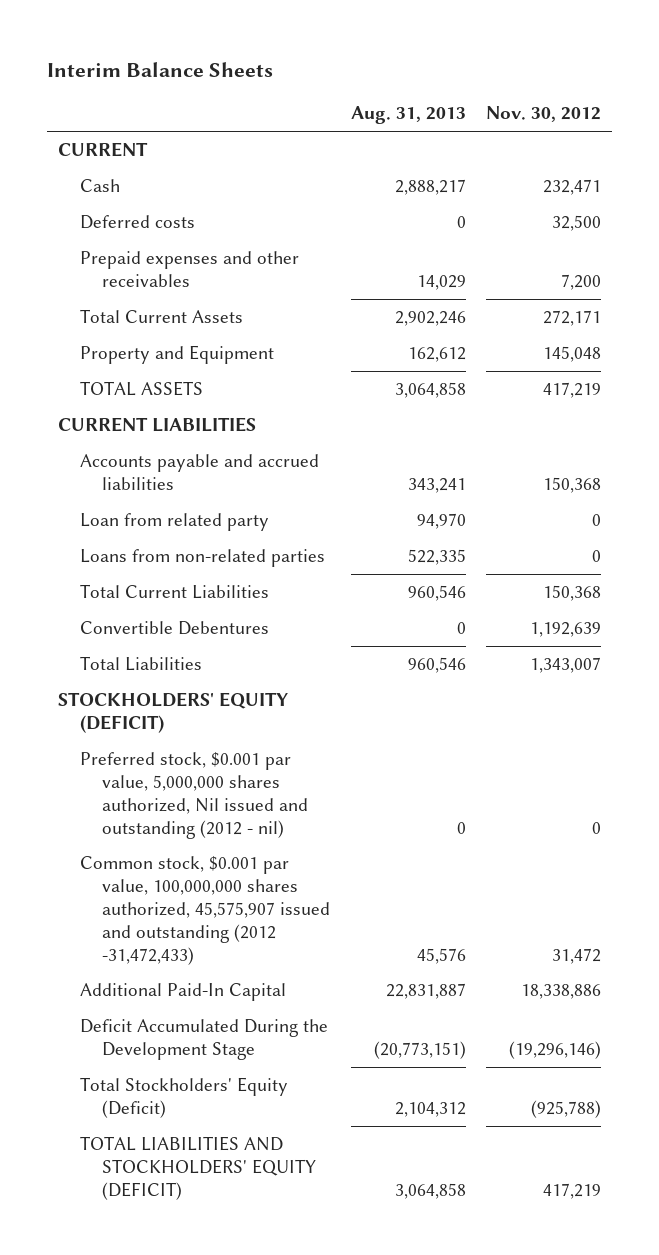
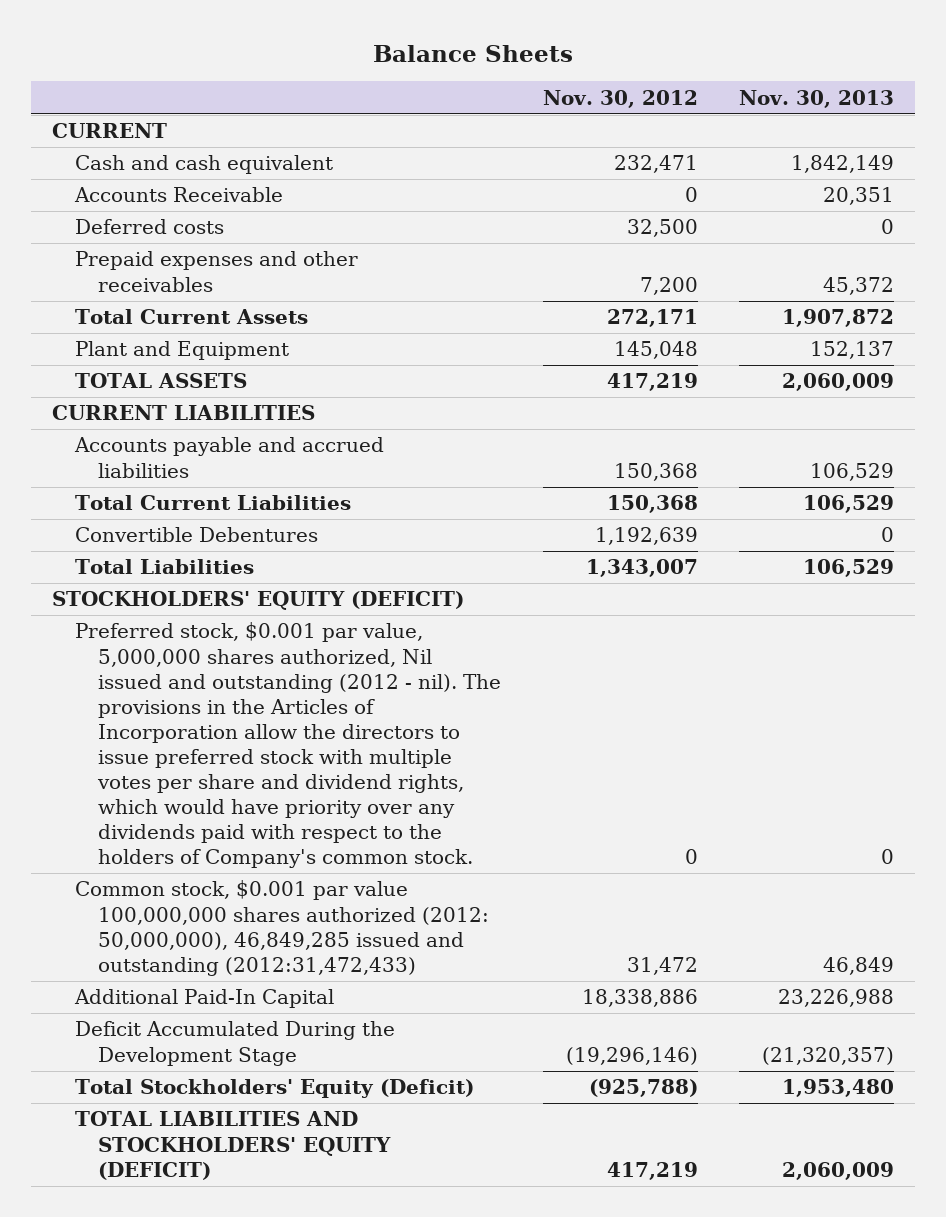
[47,61,274,77] Interim Balance Sheets -> [373,44,574,62] Balance Sheets
[350,106,466,125] Aug. 31, 2013 -> none
none -> [739,89,895,108] Nov. 30, 2013
[79,179,120,193] Cash -> [74,155,333,175] Cash and cash equivalent
none -> [73,187,283,203] Accounts Receivable
[79,345,274,365] Property and Equipment -> [74,341,289,361] Plant and Equipment
[79,513,269,532] Loan from related party -> none
[79,549,325,568] Loans from non-related parties -> none
[79,752,308,839] Preferred stock, $0.001 par value, 5,000,000 shares authorized, Nil issued and outstanding (2012 - nil) -> [74,622,501,869] Preferred stock, $0.001 par value, 5,000,000 shares authorized, Nil issued and outstanding (2012 - nil). The provisions in the Articles of Incorporation allow the directors to issue preferred stock with multiple votes per share and dividend rights, which would have priority over any dividends paid with respect to the holders of Company's common stock.
[79,856,330,965] Common stock, $0.001 par value, 100,000,000 shares authorized, 45,575,907 issued and outstanding (2012 -31,472,433) -> [74,880,489,976] Common stock, $0.001 par value 100,000,000 shares authorized (2012: 50,000,000), 46,849,285 issued and outstanding (2012:31,472,433)

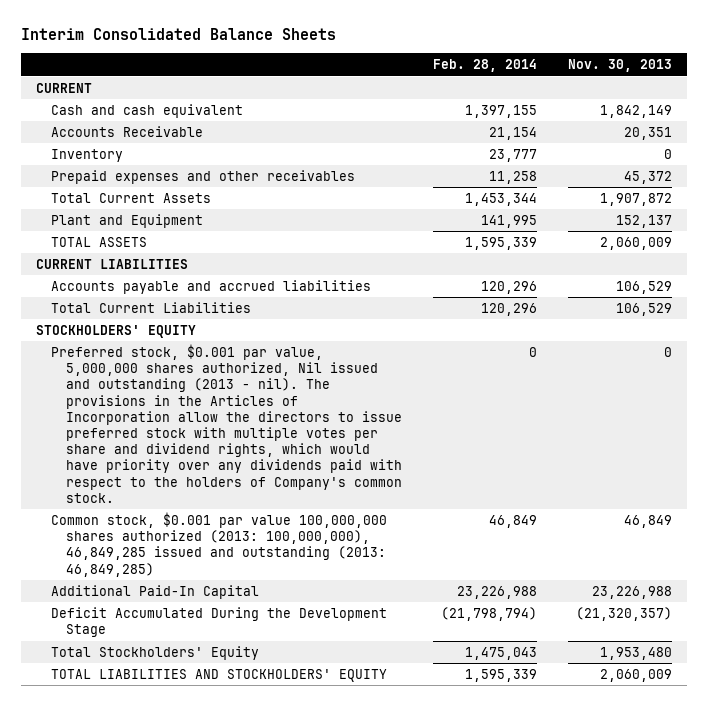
[373,44,574,62] Balance Sheets -> [20,28,336,41] Interim Consolidated Balance Sheets
[542,89,698,108] Nov. 30, 2012 -> none
none -> [432,58,537,72] Feb. 28, 2014
[74,219,224,235] Deferred costs -> none
none -> [51,148,124,162] Inventory
[74,527,318,543] Convertible Debentures -> none
[74,559,254,575] Total Liabilities -> none
[51,591,464,611] STOCKHOLDERS' EQUITY (DEFICIT) -> [36,324,197,338] STOCKHOLDERS' EQUITY
[74,622,501,869] Preferred stock, $0.001 par value, 5,000,000 shares authorized, Nil issued and outstanding (2012 - nil). The provisions in the Articles of Incorporation allow the directors to issue preferred stock with multiple votes per share and dividend rights, which would have priority over any dividends paid with respect to the holders of Company's common stock. -> [51,343,403,503] Preferred stock, $0.001 par value, 5,000,000 shares authorized, Nil issued and outstanding (2013 - nil). The provisions in the Articles of Incorporation allow the directors to issue preferred stock with multiple votes per share and dividend rights, which would have priority over any dividends paid with respect to the holders of Company's common stock.
[74,880,489,976] Common stock, $0.001 par value 100,000,000 shares authorized (2012: 50,000,000), 46,849,285 issued and outstanding (2012:31,472,433) -> [51,511,388,577] Common stock, $0.001 par value 100,000,000 shares authorized (2013: 100,000,000), 46,849,285 issued and outstanding (2013: 46,849,285)
[74,1079,474,1099] Total Stockholders' Equity (Deficit) -> [51,645,260,660] Total Stockholders' Equity
[74,1111,391,1180] TOTAL LIABILITIES AND STOCKHOLDERS' EQUITY (DEFICIT) -> [51,668,388,682] TOTAL LIABILITIES AND STOCKHOLDERS' EQUITY

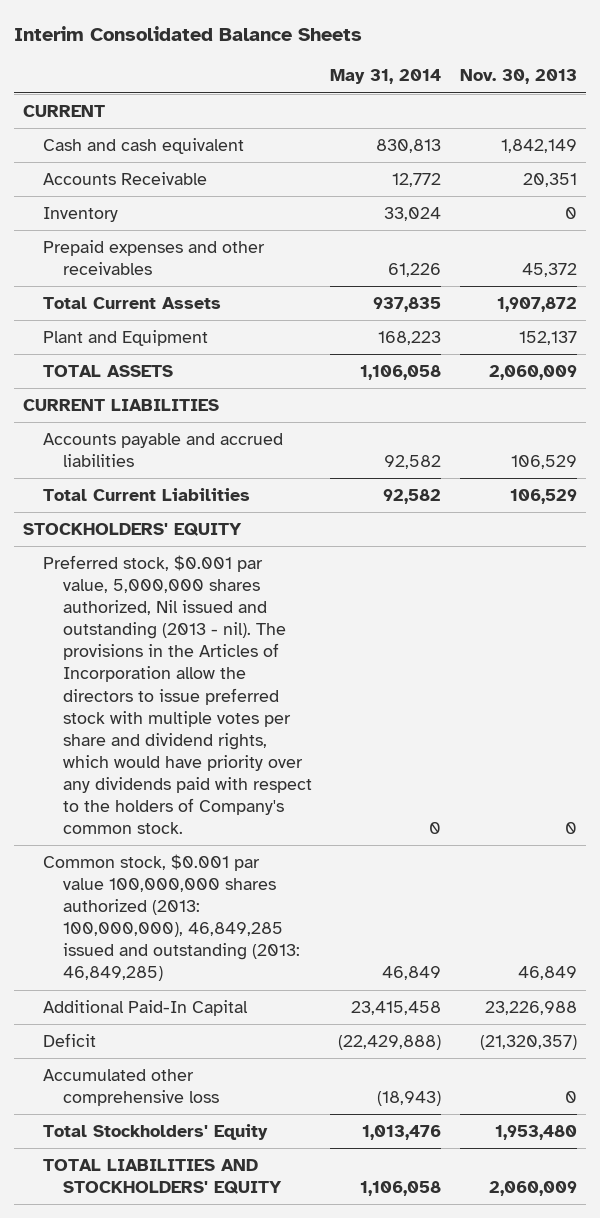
[432,58,537,72] Feb. 28, 2014 -> none
none -> [330,69,442,85] May 31, 2014
[51,606,388,638] Deficit Accumulated During the Development Stage -> [43,1032,97,1047] Deficit
none -> [43,1068,219,1107] Accumulated other comprehensive loss

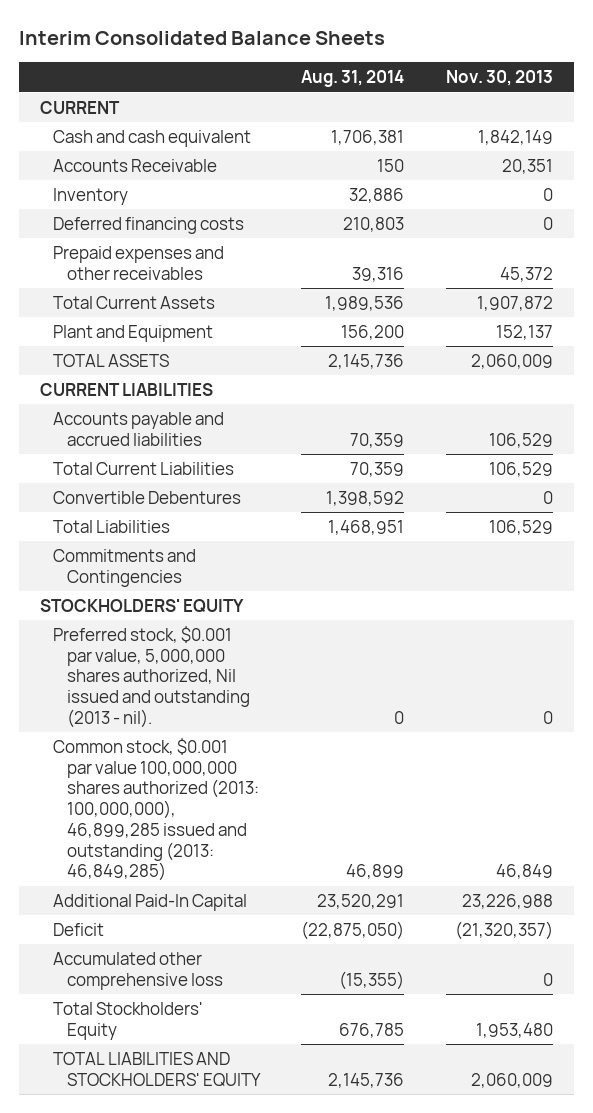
[330,69,442,85] May 31, 2014 -> none
none -> [301,70,405,88] Aug. 31, 2014
none -> [53,216,245,234] Deferred financing costs
none -> [53,490,242,504] Convertible Debentures
none -> [53,519,171,533] Total Liabilities
none -> [53,548,197,587] Commitments and Contingencies
[43,554,312,835] Preferred stock, $0.001 par value, 5,000,000 shares authorized, Nil issued and outstanding (2013 - nil). The provisions in the Articles of Incorporation allow the directors to issue preferred stock with multiple votes per share and dividend rights, which would have priority over any dividends paid with respect to the holders of Company's common stock. -> [53,625,250,728] Preferred stock, $0.001 par value, 5,000,000 shares authorized, Nil issued and outstanding (2013 - nil).
[43,853,300,982] Common stock, $0.001 par value 100,000,000 shares authorized (2013: 100,000,000), 46,849,285 issued and outstanding (2013: 46,849,285) -> [53,737,259,882] Common stock, $0.001 par value 100,000,000 shares authorized (2013: 100,000,000), 46,899,285 issued and outstanding (2013: 46,849,285)

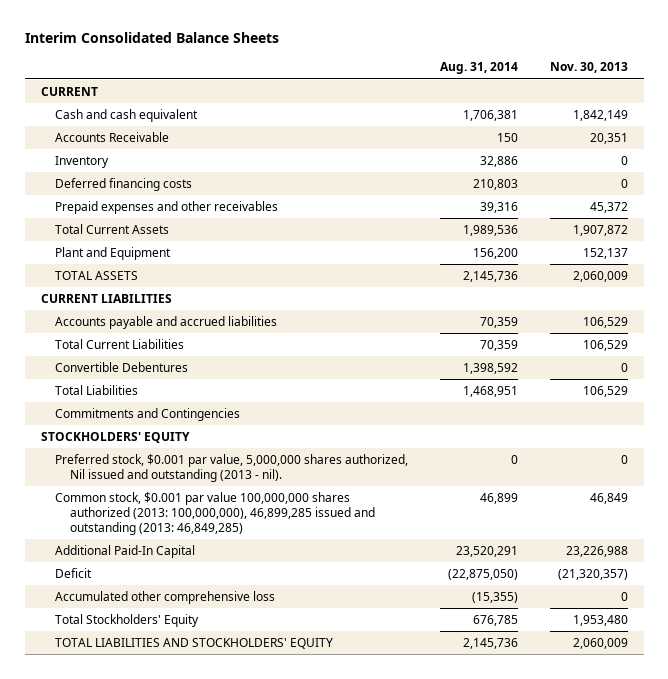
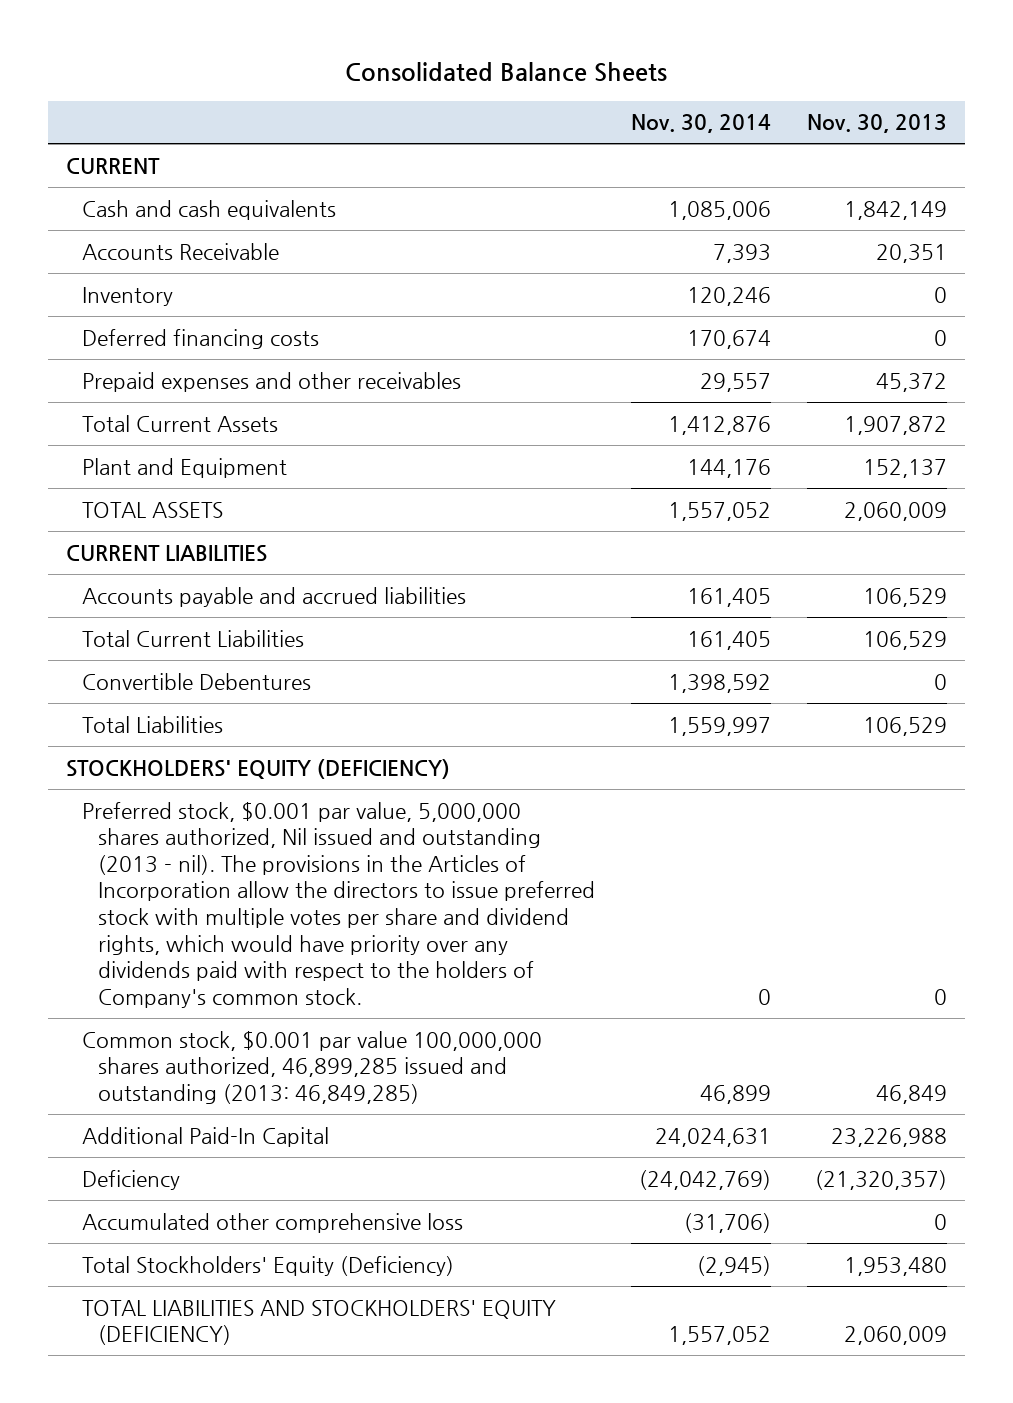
[24,32,279,44] Interim Consolidated Balance Sheets -> [345,62,668,83] Consolidated Balance Sheets
[440,62,519,75] Aug. 31, 2014 -> none
none -> [630,114,771,134] Nov. 30, 2014
[55,108,199,122] Cash and cash equivalent -> [81,199,336,220] Cash and cash equivalents
[55,407,241,421] Commitments and Contingencies -> none
[40,431,190,443] STOCKHOLDERS' EQUITY -> [66,758,451,779] STOCKHOLDERS' EQUITY (DEFICIENCY)
[55,453,409,482] Preferred stock, $0.001 par value, 5,000,000 shares authorized, Nil issued and outstanding (2013 - nil). -> [81,801,595,1008] Preferred stock, $0.001 par value, 5,000,000 shares authorized, Nil issued and outstanding (2013 - nil). The provisions in the Articles of Incorporation allow the directors to issue preferred stock with multiple votes per share and dividend rights, which would have priority over any dividends paid with respect to the holders of Company's common stock.
[55,491,376,535] Common stock, $0.001 par value 100,000,000 shares authorized (2013: 100,000,000), 46,899,285 issued and outstanding (2013: 46,849,285) -> [81,1030,542,1104] Common stock, $0.001 par value 100,000,000 shares authorized, 46,899,285 issued and outstanding (2013: 46,849,285)
[55,567,93,578] Deficit -> [81,1169,180,1190] Deficiency
[55,613,200,627] Total Stockholders' Equity -> [81,1255,454,1276] Total Stockholders' Equity (Deficiency)
[55,637,334,649] TOTAL LIABILITIES AND STOCKHOLDERS' EQUITY -> [81,1299,556,1346] TOTAL LIABILITIES AND STOCKHOLDERS' EQUITY (DEFICIENCY)

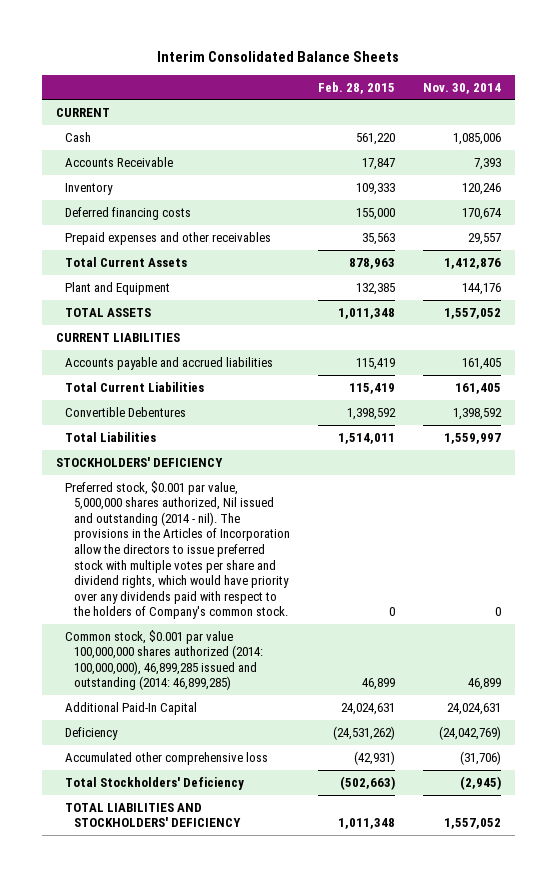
[345,62,668,83] Consolidated Balance Sheets -> [157,50,400,62] Interim Consolidated Balance Sheets
[806,114,947,134] Nov. 30, 2013 -> none
none -> [317,81,395,94] Feb. 28, 2015
[81,199,336,220] Cash and cash equivalents -> [64,131,91,142] Cash
[66,758,451,779] STOCKHOLDERS' EQUITY (DEFICIENCY) -> [55,456,223,467] STOCKHOLDERS' DEFICIENCY
[81,801,595,1008] Preferred stock, $0.001 par value, 5,000,000 shares authorized, Nil issued and outstanding (2013 - nil). The provisions in the Articles of Incorporation allow the directors to issue preferred stock with multiple votes per share and dividend rights, which would have priority over any dividends paid with respect to the holders of Company's common stock. -> [64,480,291,620] Preferred stock, $0.001 par value, 5,000,000 shares authorized, Nil issued and outstanding (2014 - nil). The provisions in the Articles of Incorporation allow the directors to issue preferred stock with multiple votes per share and dividend rights, which would have priority over any dividends paid with respect to the holders of Company's common stock.
[81,1030,542,1104] Common stock, $0.001 par value 100,000,000 shares authorized, 46,899,285 issued and outstanding (2013: 46,849,285) -> [64,629,264,691] Common stock, $0.001 par value 100,000,000 shares authorized (2014: 100,000,000), 46,899,285 issued and outstanding (2014: 46,899,285)
[81,1255,454,1276] Total Stockholders' Equity (Deficiency) -> [64,776,244,790] Total Stockholders' Deficiency
[81,1299,556,1346] TOTAL LIABILITIES AND STOCKHOLDERS' EQUITY (DEFICIENCY) -> [64,802,242,828] TOTAL LIABILITIES AND STOCKHOLDERS' DEFICIENCY

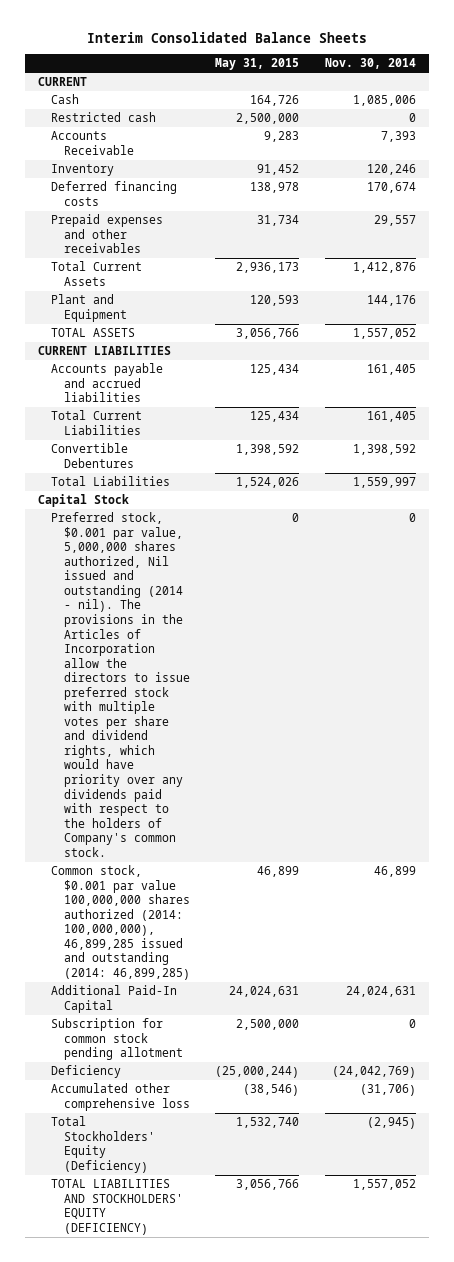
[317,81,395,94] Feb. 28, 2015 -> none
none -> [215,58,300,71] May 31, 2015
none -> [50,112,156,123] Restricted cash
[55,456,223,467] STOCKHOLDERS' DEFICIENCY -> none
none -> [37,494,129,508] Capital Stock
none -> [50,1018,183,1061] Subscription for common stock pending allotment
[64,776,244,790] Total Stockholders' Deficiency -> [50,1116,155,1173] Total Stockholders' Equity (Deficiency)
[64,802,242,828] TOTAL LIABILITIES AND STOCKHOLDERS' DEFICIENCY -> [50,1179,183,1235] TOTAL LIABILITIES AND STOCKHOLDERS' EQUITY (DEFICIENCY)

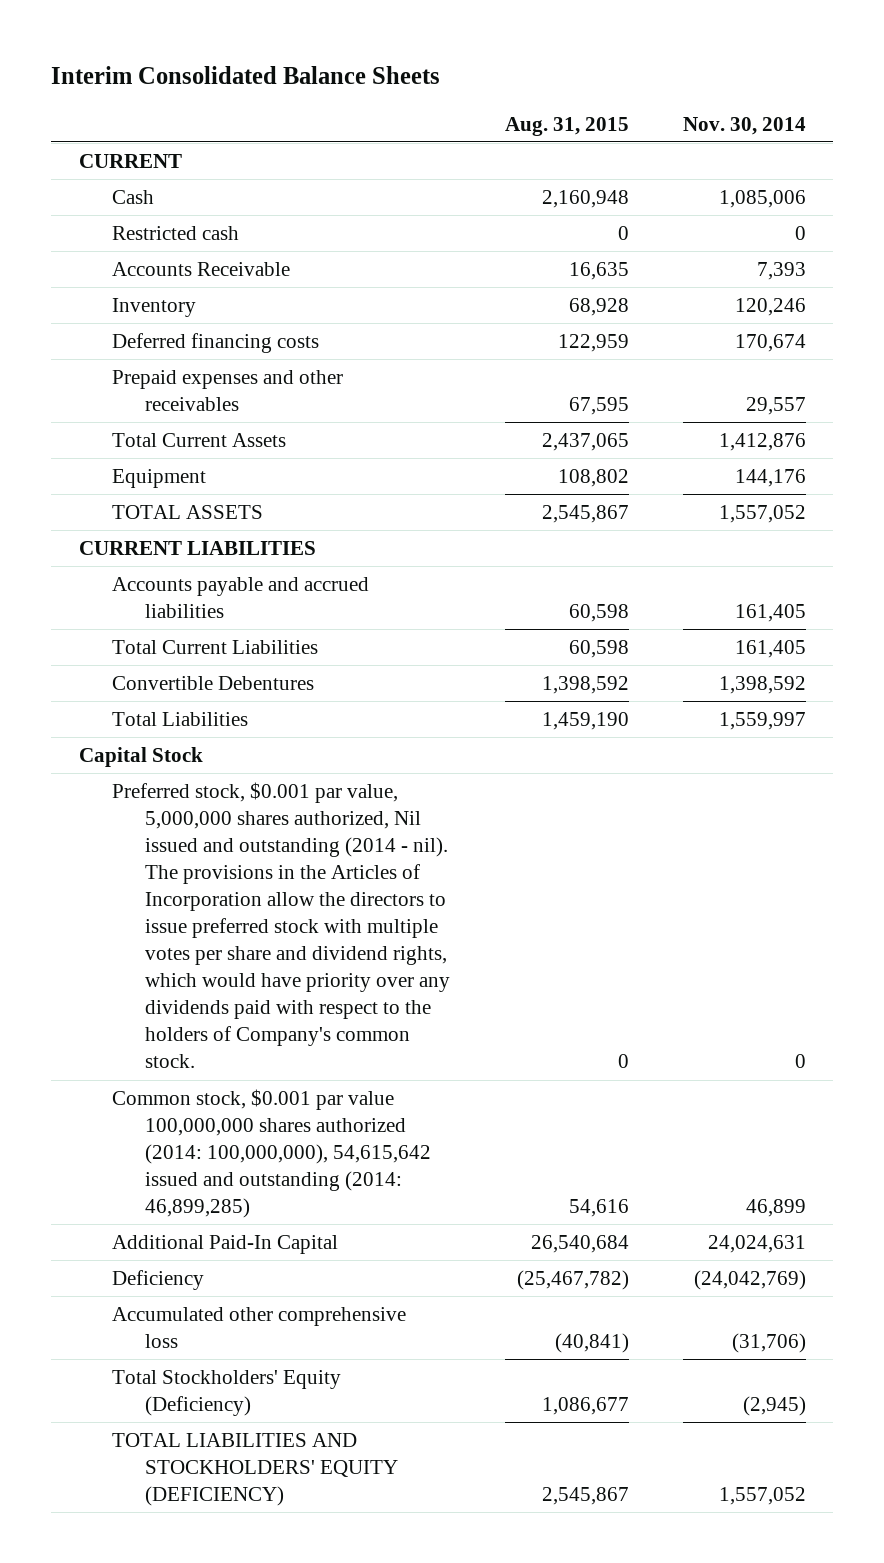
[215,58,300,71] May 31, 2015 -> none
none -> [504,116,629,136] Aug. 31, 2015
[50,294,127,322] Plant and Equipment -> [111,469,206,489] Equipment
[50,865,190,980] Common stock, $0.001 par value 100,000,000 shares authorized (2014: 100,000,000), 46,899,285 issued and outstanding (2014: 46,899,285) -> [111,1089,432,1219] Common stock, $0.001 par value 100,000,000 shares authorized (2014: 100,000,000), 54,615,642 issued and outstanding (2014: 46,899,285)
[50,1018,183,1061] Subscription for common stock pending allotment -> none

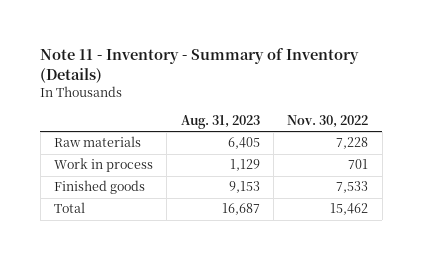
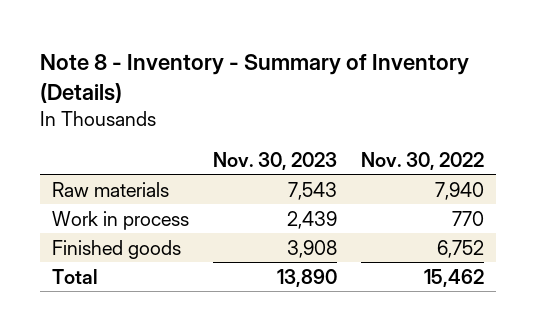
[40,47,360,83] Note 11 - Inventory - Summary of Inventory (Details) -> [40,54,470,104] Note 8 - Inventory - Summary of Inventory (Details)
[180,114,260,129] Aug. 31, 2023 -> none
none -> [213,151,338,170] Nov. 30, 2023
[336,137,369,150] 7,228 -> [435,181,485,200] 7,940
[348,159,369,170] 701 -> [452,210,485,226] 770
[336,181,369,194] 7,533 -> [437,239,485,258] 6,752

